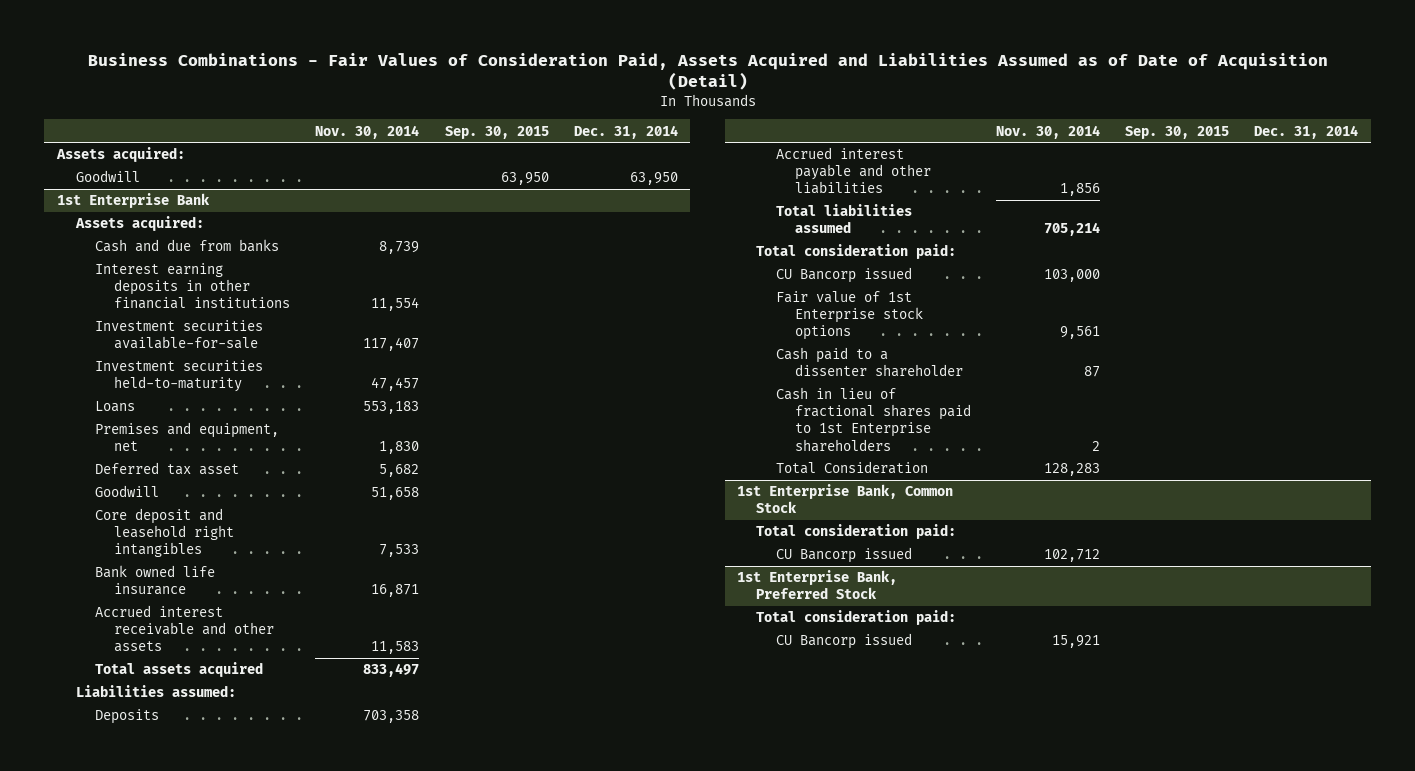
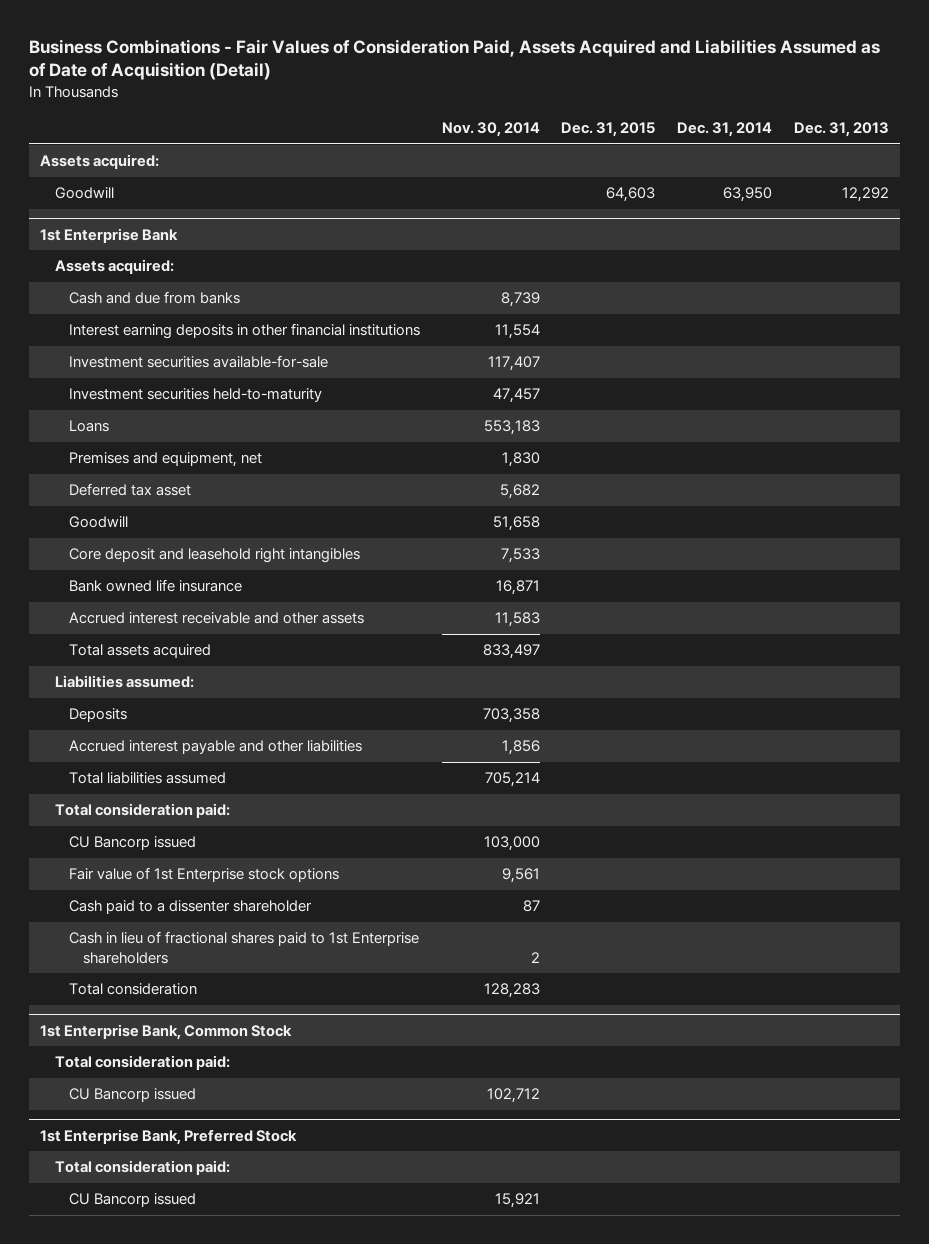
[444,125,549,139] Sep. 30, 2015 -> none
none -> [561,122,656,138] Dec. 31, 2015
none -> [793,122,889,138] Dec. 31, 2013
[775,461,928,475] Total Consideration -> [68,983,197,996] Total consideration

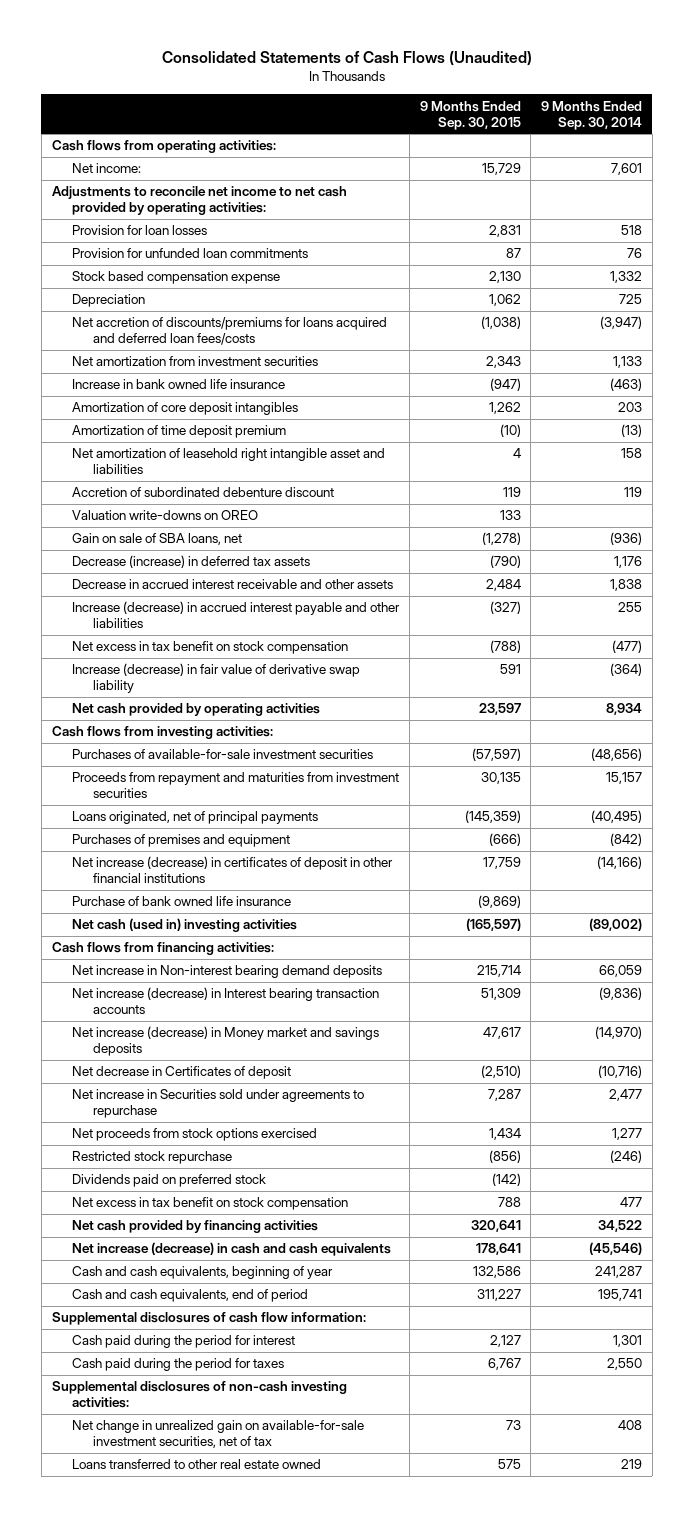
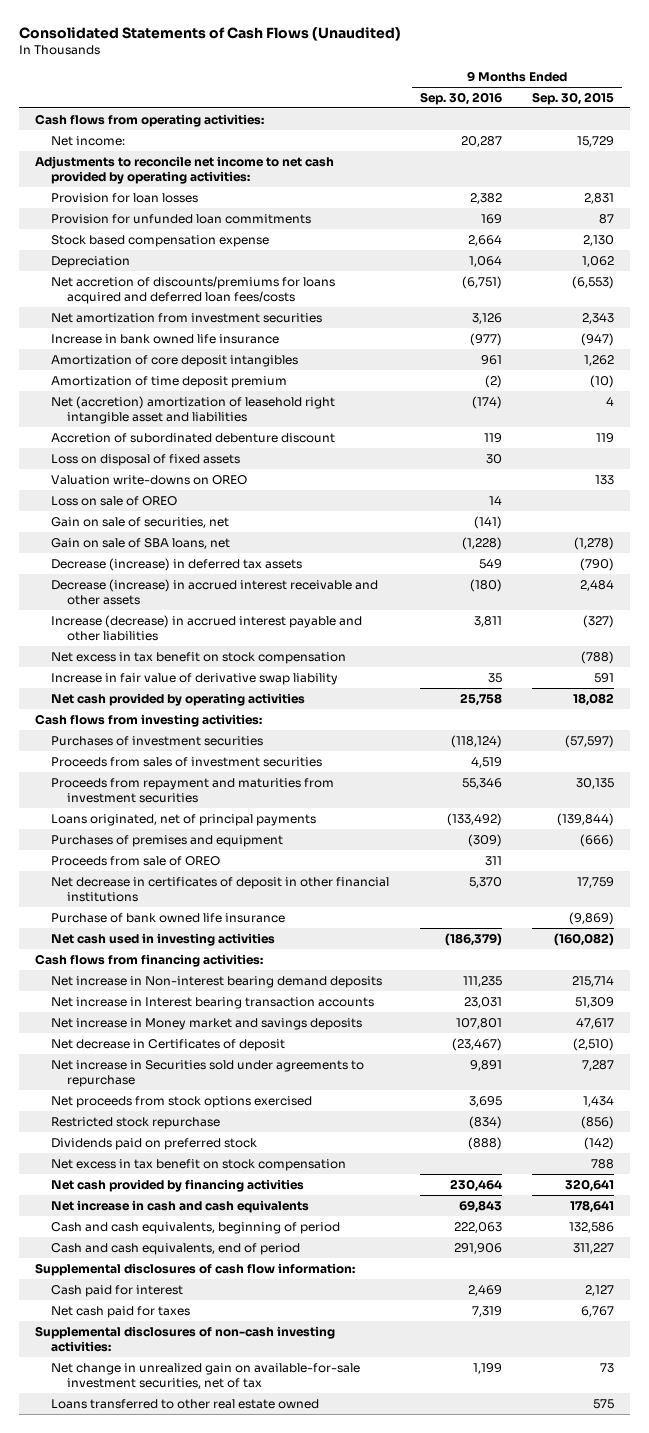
[540,100,642,130] 9 Months Ended Sep. 30, 2014 -> none
none -> [419,92,502,106] Sep. 30, 2016
[480,316,521,330] (1,038) -> [572,275,615,289] (6,553)
[72,448,386,475] Net amortization of leasehold right intangible asset and liabilities -> [50,395,335,424] Net (accretion) amortization of leasehold right intangible asset and liabilities
none -> [50,453,240,466] Loss on disposal of fixed assets
none -> [50,495,177,506] Loss on sale of OREO
none -> [50,516,229,528] Gain on sale of securities, net
[72,579,394,590] Decrease in accrued interest receivable and other assets -> [50,578,378,605] Decrease (increase) in accrued interest receivable and other assets
[72,663,361,694] Increase (decrease) in fair value of derivative swap liability -> [50,672,338,685] Increase in fair value of derivative swap liability
[478,703,521,716] 23,597 -> [573,692,615,706] 18,082
[72,749,374,760] Purchases of available-for-sale investment securities -> [50,735,263,746] Purchases of investment securities
none -> [50,756,322,767] Proceeds from sales of investment securities
[464,810,521,824] (145,359) -> [557,812,615,826] (139,844)
none -> [50,855,220,866] Proceeds from sale of OREO
[72,856,394,884] Net increase (decrease) in certificates of deposit in other financial institutions -> [50,876,389,902] Net decrease in certificates of deposit in other financial institutions
[72,918,298,933] Net cash (used in) investing activities -> [50,932,275,946] Net cash used in investing activities
[465,918,521,932] (165,597) -> [554,932,615,946] (160,082)
[72,987,380,1015] Net increase (decrease) in Interest bearing transaction accounts -> [50,996,374,1009] Net increase in Interest bearing transaction accounts
[72,1026,380,1057] Net increase (decrease) in Money market and savings deposits -> [50,1017,362,1030] Net increase in Money market and savings deposits
[72,1242,392,1257] Net increase (decrease) in cash and cash equivalents -> [50,1199,309,1213] Net increase in cash and cash equivalents
[72,1266,334,1280] Cash and cash equivalents, beginning of year -> [50,1221,340,1234] Cash and cash equivalents, beginning of period
[72,1335,296,1349] Cash paid during the period for interest -> [50,1284,183,1297] Cash paid for interest
[72,1358,285,1372] Cash paid during the period for taxes -> [50,1305,190,1318] Net cash paid for taxes

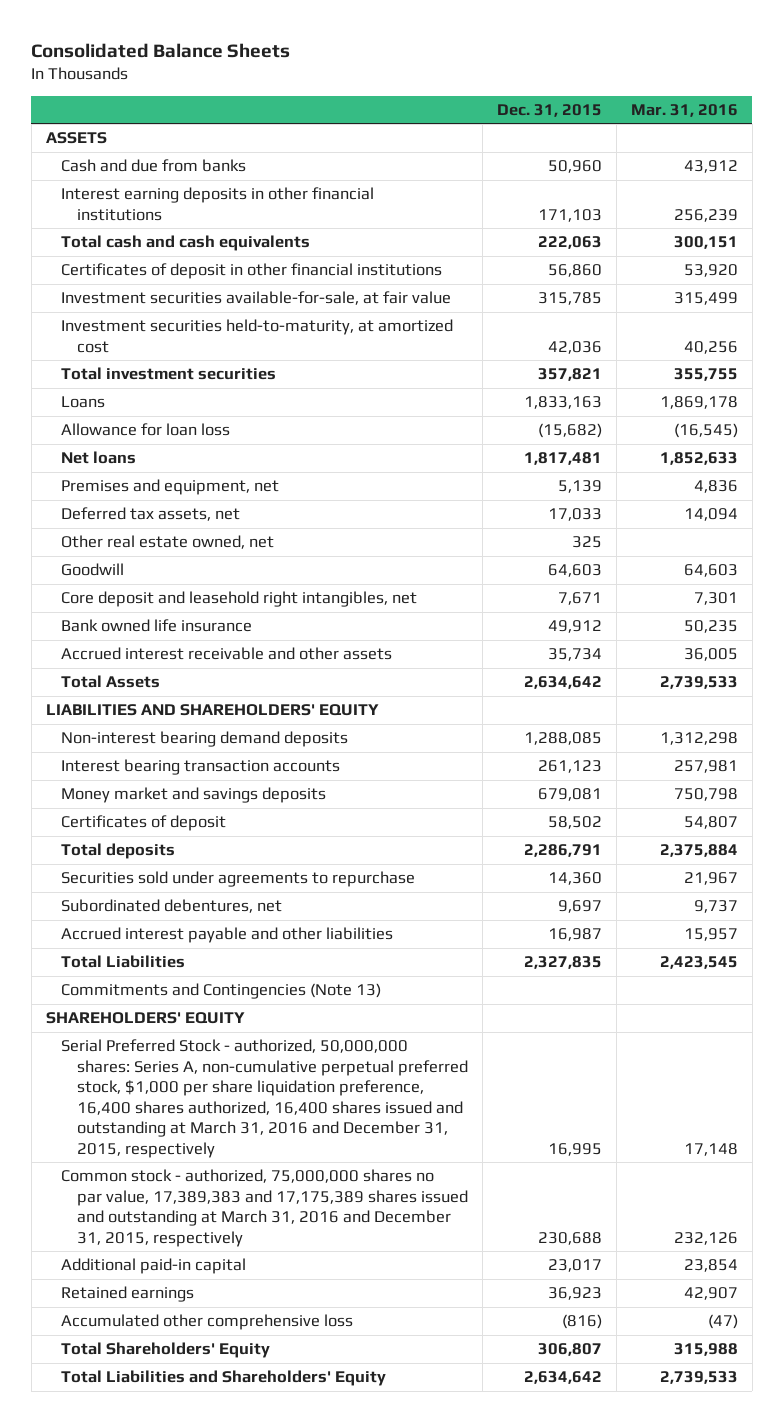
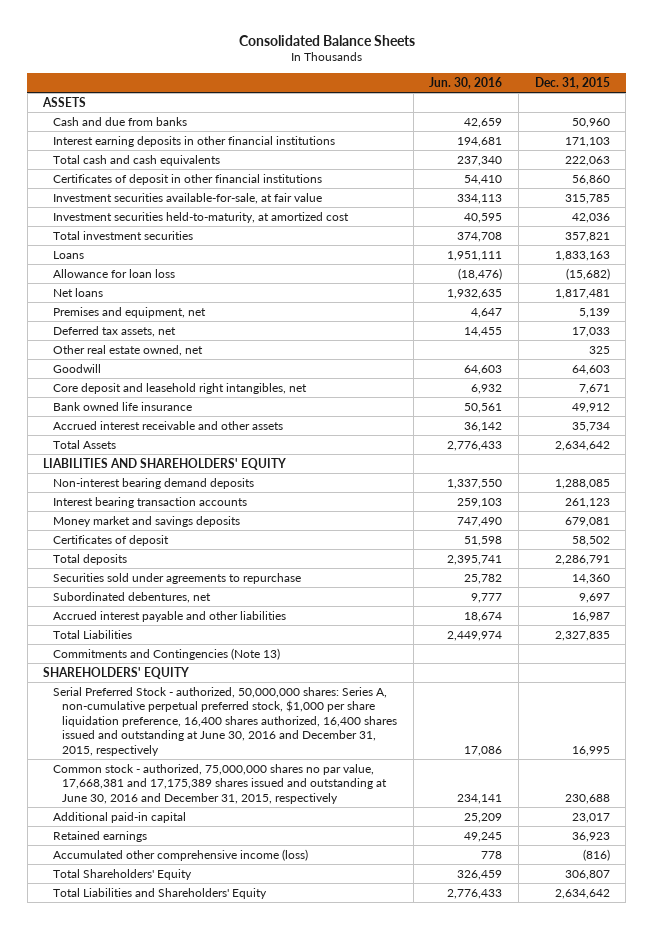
[630,103,738,117] Mar. 31, 2016 -> none
none -> [429,77,503,90] Jun. 30, 2016
[61,1039,468,1158] Serial Preferred Stock - authorized, 50,000,000 shares: Series A, non-cumulative perpetual preferred stock, $1,000 per share liquidation preference, 16,400 shares authorized, 16,400 shares issued and outstanding at March 31, 2016 and December 31, 2015, respectively -> [52,686,398,756] Serial Preferred Stock - authorized, 50,000,000 shares: Series A, non-cumulative perpetual preferred stock, $1,000 per share liquidation preference, 16,400 shares authorized, 16,400 shares issued and outstanding at June 30, 2016 and December 31, 2015, respectively
[61,1169,468,1247] Common stock - authorized, 75,000,000 shares no par value, 17,389,383 and 17,175,389 shares issued and outstanding at March 31, 2016 and December 31, 2015, respectively -> [52,763,388,804] Common stock - authorized, 75,000,000 shares no par value, 17,668,381 and 17,175,389 shares issued and outstanding at June 30, 2016 and December 31, 2015, respectively
[61,1314,354,1331] Accumulated other comprehensive loss -> [52,848,308,861] Accumulated other comprehensive income (loss)

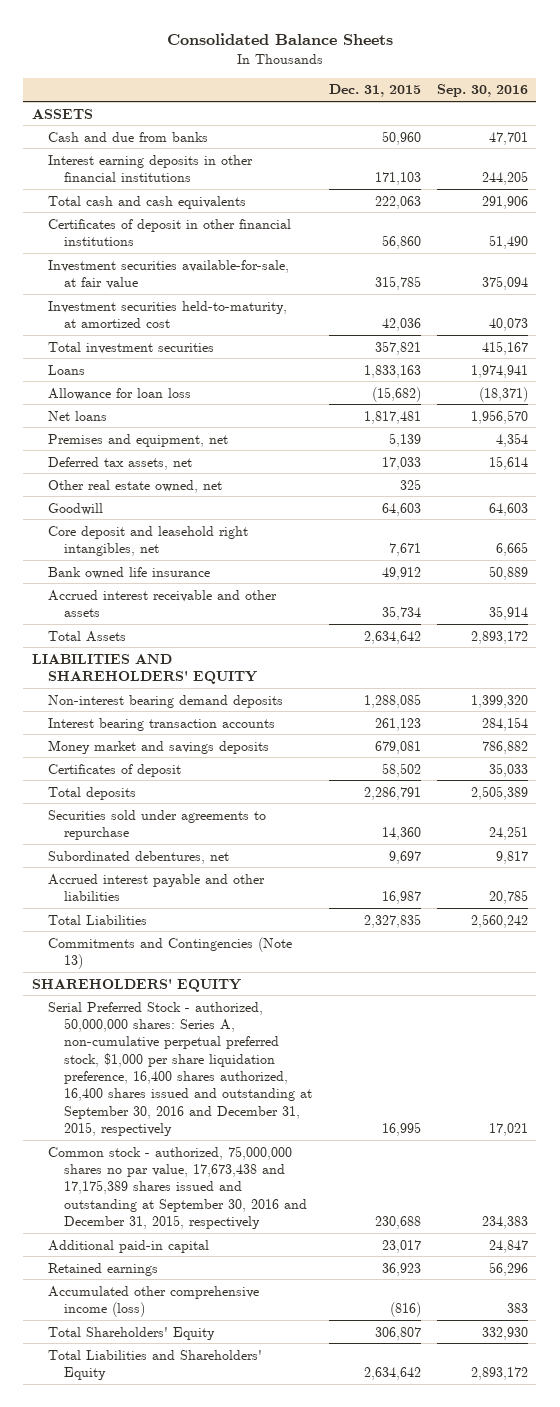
[429,77,503,90] Jun. 30, 2016 -> none
none -> [437,84,529,98] Sep. 30, 2016
[52,686,398,756] Serial Preferred Stock - authorized, 50,000,000 shares: Series A, non-cumulative perpetual preferred stock, $1,000 per share liquidation preference, 16,400 shares authorized, 16,400 shares issued and outstanding at June 30, 2016 and December 31, 2015, respectively -> [47,1001,313,1136] Serial Preferred Stock - authorized, 50,000,000 shares: Series A, non-cumulative perpetual preferred stock, $1,000 per share liquidation preference, 16,400 shares authorized, 16,400 shares issued and outstanding at September 30, 2016 and December 31, 2015, respectively
[52,763,388,804] Common stock - authorized, 75,000,000 shares no par value, 17,668,381 and 17,175,389 shares issued and outstanding at June 30, 2016 and December 31, 2015, respectively -> [47,1145,308,1229] Common stock - authorized, 75,000,000 shares no par value, 17,673,438 and 17,175,389 shares issued and outstanding at September 30, 2016 and December 31, 2015, respectively

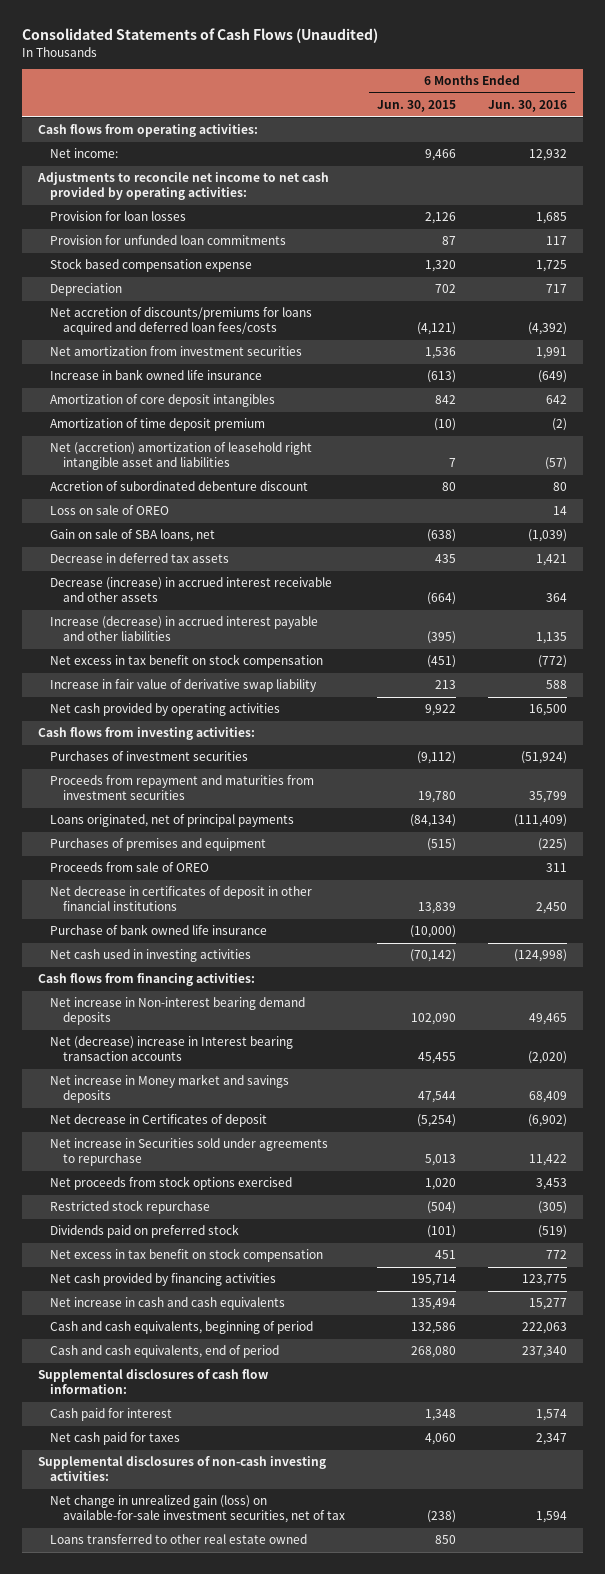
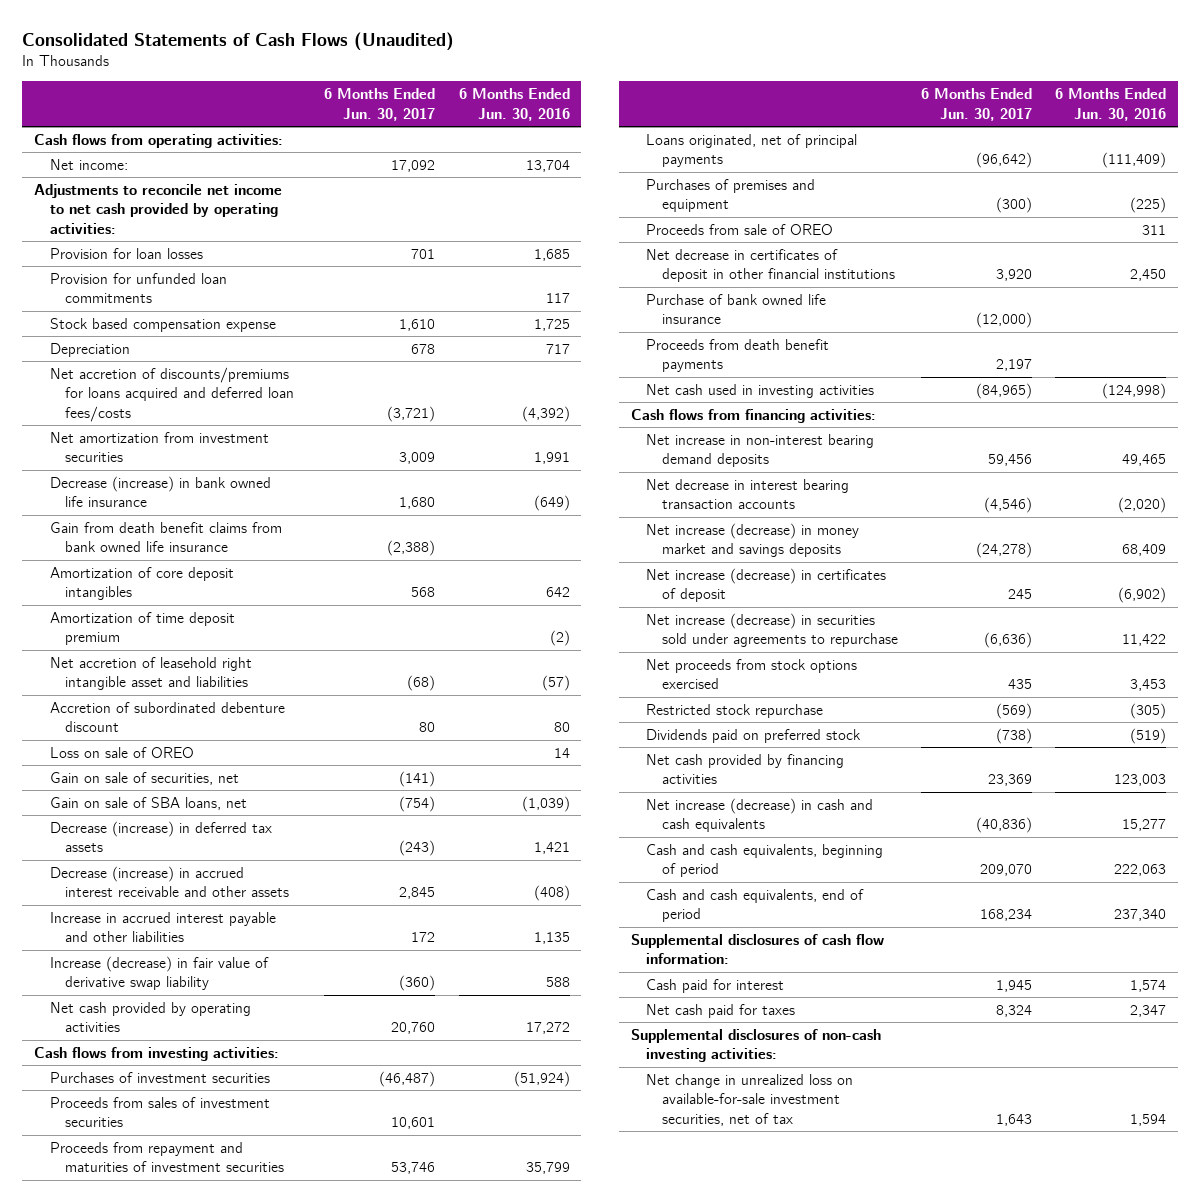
[377,100,457,113] Jun. 30, 2015 -> none
none -> [324,88,436,121] 6 Months Ended Jun. 30, 2017
[529,149,568,162] 12,932 -> [525,159,570,172] 13,704
[50,369,263,381] Increase in bank owned life insurance -> [49,475,271,508] Decrease (increase) in bank owned life insurance
none -> [49,521,282,553] Gain from death benefit claims from bank owned life insurance
[50,442,313,471] Net (accretion) amortization of leasehold right intangible asset and liabilities -> [49,656,252,691] Net accretion of leasehold right intangible asset and liabilities
none -> [49,771,239,785] Gain on sale of securities, net
[50,654,324,669] Net excess in tax benefit on stock compensation -> none
[50,553,230,564] Decrease in deferred tax assets -> [49,820,272,853] Decrease (increase) in deferred tax assets
[546,593,568,603] 364 -> [533,885,570,902] (408)
[50,616,319,642] Increase (decrease) in accrued interest payable and other liabilities -> [49,911,276,943] Increase in accrued interest payable and other liabilities
[50,679,318,693] Increase in fair value of derivative swap liability -> [49,955,269,991] Increase (decrease) in fair value of derivative swap liability
[529,704,568,717] 16,500 -> [525,1022,570,1035] 17,272
none -> [49,1096,270,1128] Proceeds from sales of investment securities
[50,775,315,801] Proceeds from repayment and maturities from investment securities -> [49,1141,285,1173] Proceeds from repayment and maturities of investment securities
none -> [646,338,830,373] Proceeds from death benefit payments
[50,997,306,1026] Net increase in Non-interest bearing demand deposits -> [646,433,875,468] Net increase in non-interest bearing demand deposits
[50,1036,294,1062] Net (decrease) increase in Interest bearing transaction accounts -> [646,478,850,510] Net decrease in interest bearing transaction accounts
[50,1074,290,1104] Net increase in Money market and savings deposits -> [646,522,860,558] Net increase (decrease) in money market and savings deposits
[50,1114,268,1128] Net decrease in Certificates of deposit -> [646,567,887,603] Net increase (decrease) in certificates of deposit
[50,1138,329,1167] Net increase in Securities sold under agreements to repurchase -> [646,612,898,648] Net increase (decrease) in securities sold under agreements to repurchase
[50,1248,324,1263] Net excess in tax benefit on stock compensation -> none
[522,1274,568,1287] 123,775 -> [1114,774,1167,787] 123,003
[50,1297,286,1311] Net increase in cash and cash equivalents -> [646,797,874,833] Net increase (decrease) in cash and cash equivalents
[50,1534,308,1545] Loans transferred to other real estate owned -> none
[50,1495,345,1524] Net change in unrealized gain (loss) on available-for-sale investment securities, net of tax -> [646,1073,854,1126] Net change in unrealized loss on available-for-sale investment securities, net of tax

